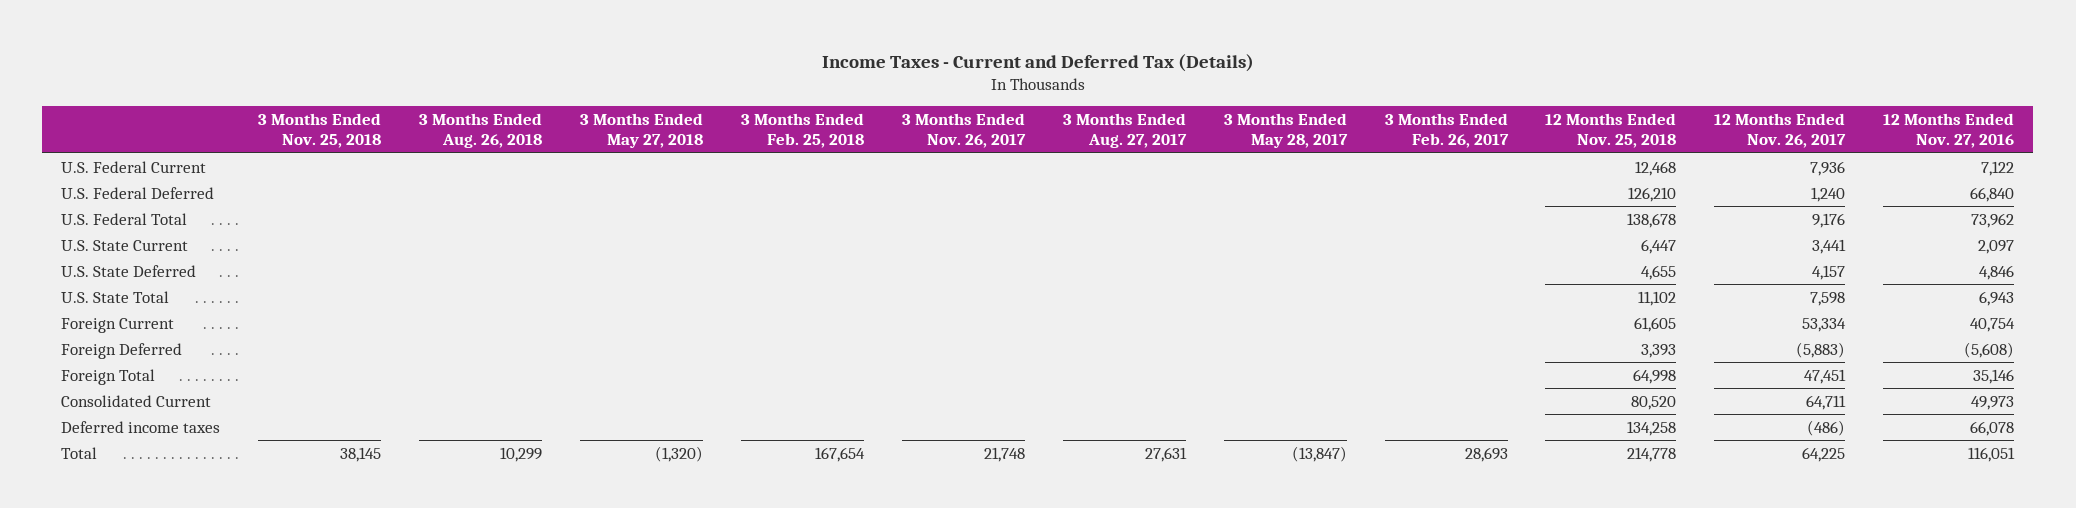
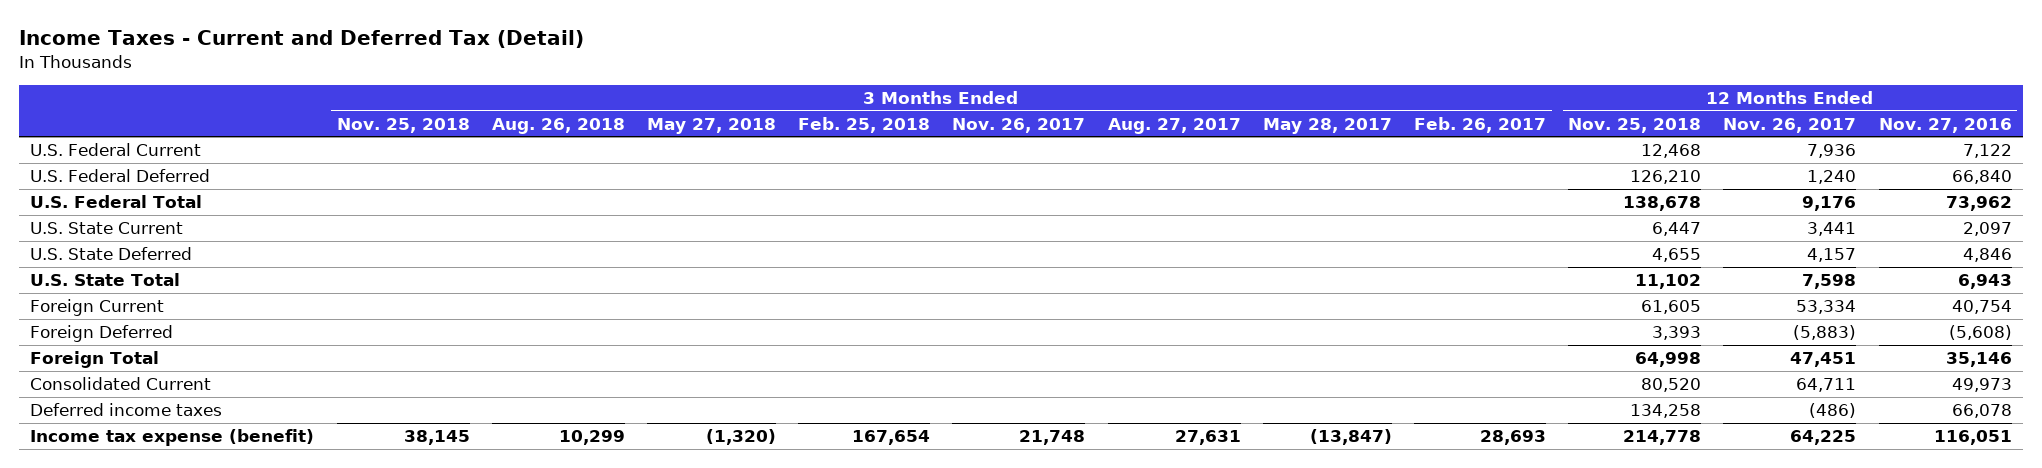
[821,53,1254,72] Income Taxes - Current and Deferred Tax (Details) -> [19,30,585,49] Income Taxes - Current and Deferred Tax (Detail)
[61,446,98,459] Total -> [30,428,315,446] Income tax expense (benefit)

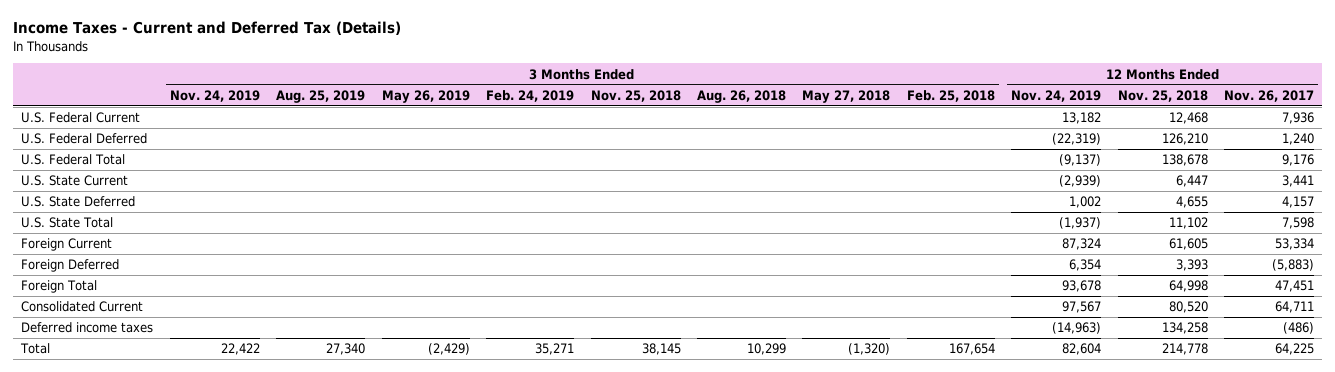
[19,30,585,49] Income Taxes - Current and Deferred Tax (Detail) -> [13,21,402,36] Income Taxes - Current and Deferred Tax (Details)
[952,117,1086,133] Nov. 26, 2017 -> none
[1107,117,1241,134] Aug. 27, 2017 -> none
[1262,117,1392,134] May 28, 2017 -> none
[1413,116,1546,133] Feb. 26, 2017 -> none
[1878,117,2012,133] Nov. 27, 2016 -> none
none -> [169,89,260,102] Nov. 24, 2019
none -> [276,89,366,103] Aug. 25, 2019
none -> [381,89,470,103] May 26, 2019
none -> [486,89,575,102] Feb. 24, 2019
none -> [1011,89,1102,102] Nov. 24, 2019
[30,428,315,446] Income tax expense (benefit) -> [20,343,51,355] Total

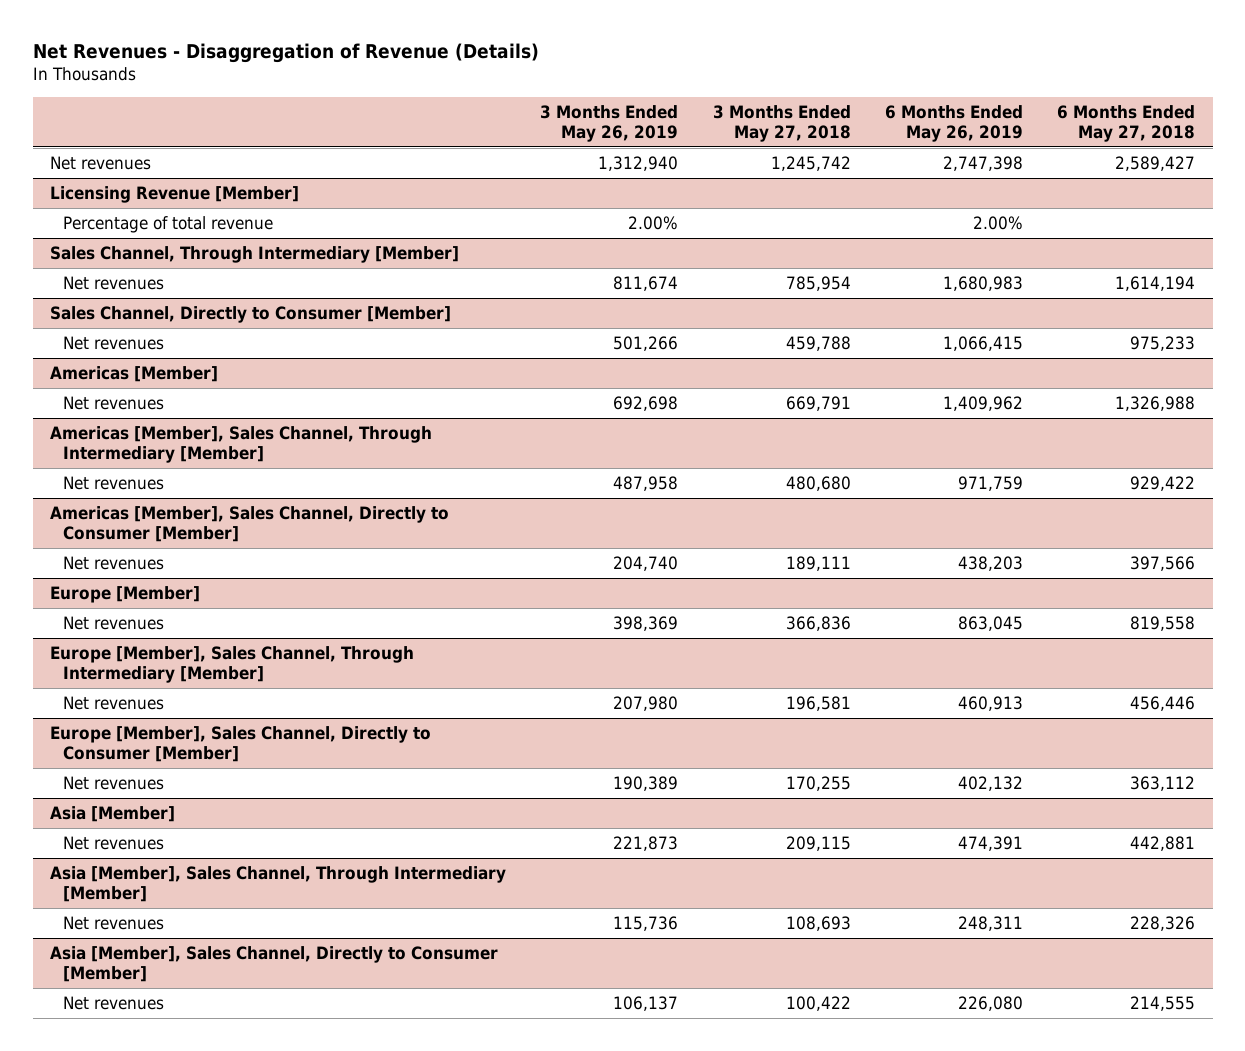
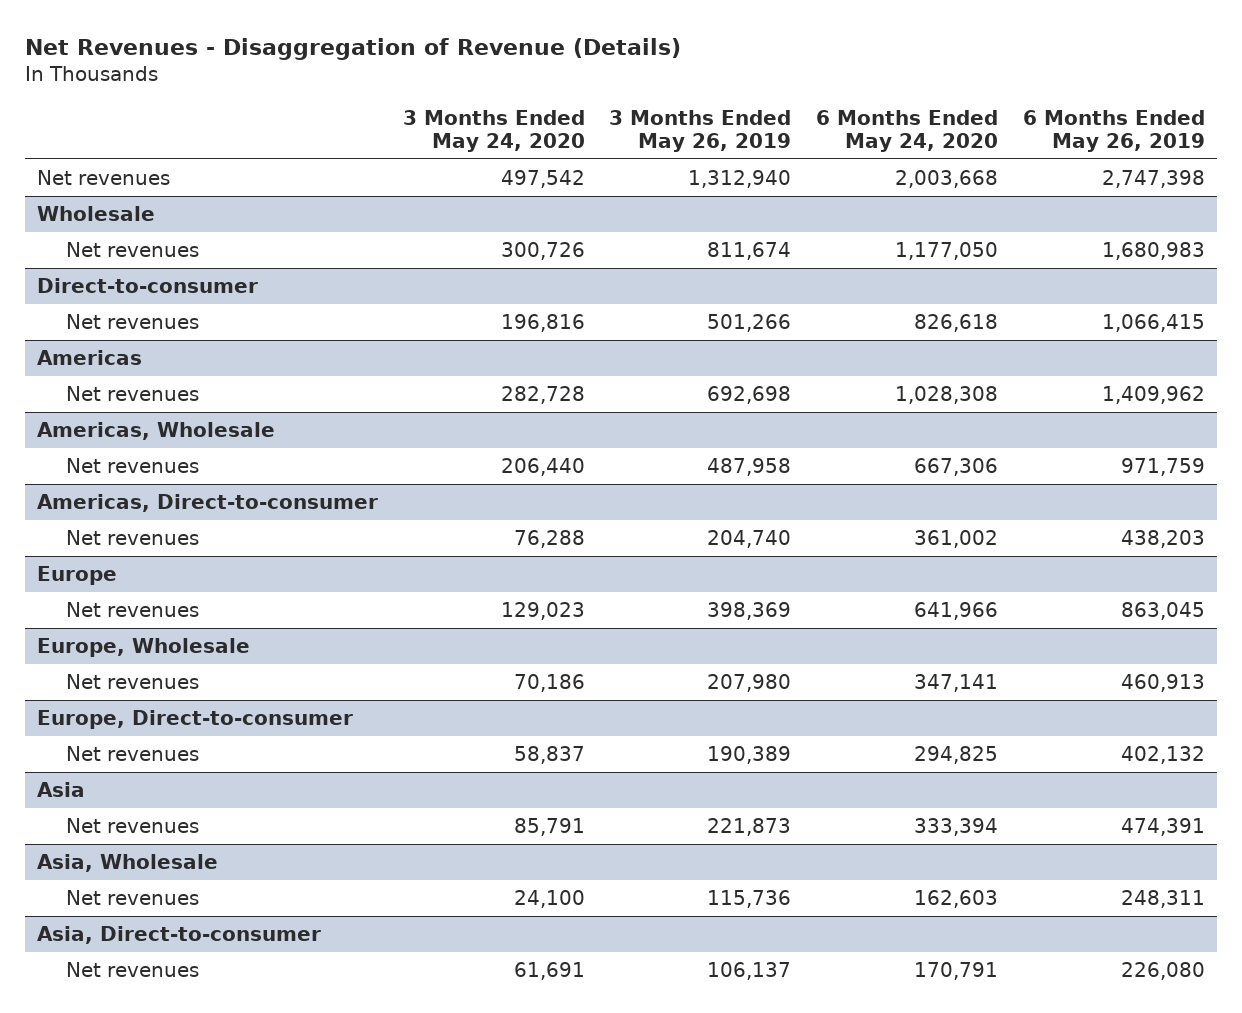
[712,104,851,142] 3 Months Ended May 27, 2018 -> none
[1057,104,1196,142] 6 Months Ended May 27, 2018 -> none
none -> [402,110,585,153] 3 Months Ended May 24, 2020
none -> [816,110,999,153] 6 Months Ended May 24, 2020
[49,185,299,203] Licensing Revenue [Member] -> none
[63,215,274,233] Percentage of total revenue -> none
[49,245,459,263] Sales Channel, Through Intermediary [Member] -> [37,205,156,221] Wholesale
[49,305,451,323] Sales Channel, Directly to Consumer [Member] -> [37,277,259,293] Direct-to-consumer
[49,365,218,382] Americas [Member] -> [37,349,143,365] Americas
[49,425,432,464] Americas [Member], Sales Channel, Through Intermediary [Member] -> none
none -> [37,421,276,440] Americas, Wholesale
[49,505,449,543] Americas [Member], Sales Channel, Directly to Consumer [Member] -> none
none -> [37,493,379,512] Americas, Direct-to-consumer
[49,585,200,603] Europe [Member] -> [37,565,118,585] Europe
[49,645,414,684] Europe [Member], Sales Channel, Through Intermediary [Member] -> none
none -> [37,637,251,657] Europe, Wholesale
[49,725,431,763] Europe [Member], Sales Channel, Directly to Consumer [Member] -> none
none -> [37,709,354,729] Europe, Direct-to-consumer
[49,805,175,822] Asia [Member] -> [37,781,86,797] Asia
[49,865,506,903] Asia [Member], Sales Channel, Through Intermediary [Member] -> none
none -> [37,853,219,872] Asia, Wholesale
[49,945,498,983] Asia [Member], Sales Channel, Directly to Consumer [Member] -> none
none -> [37,925,322,944] Asia, Direct-to-consumer

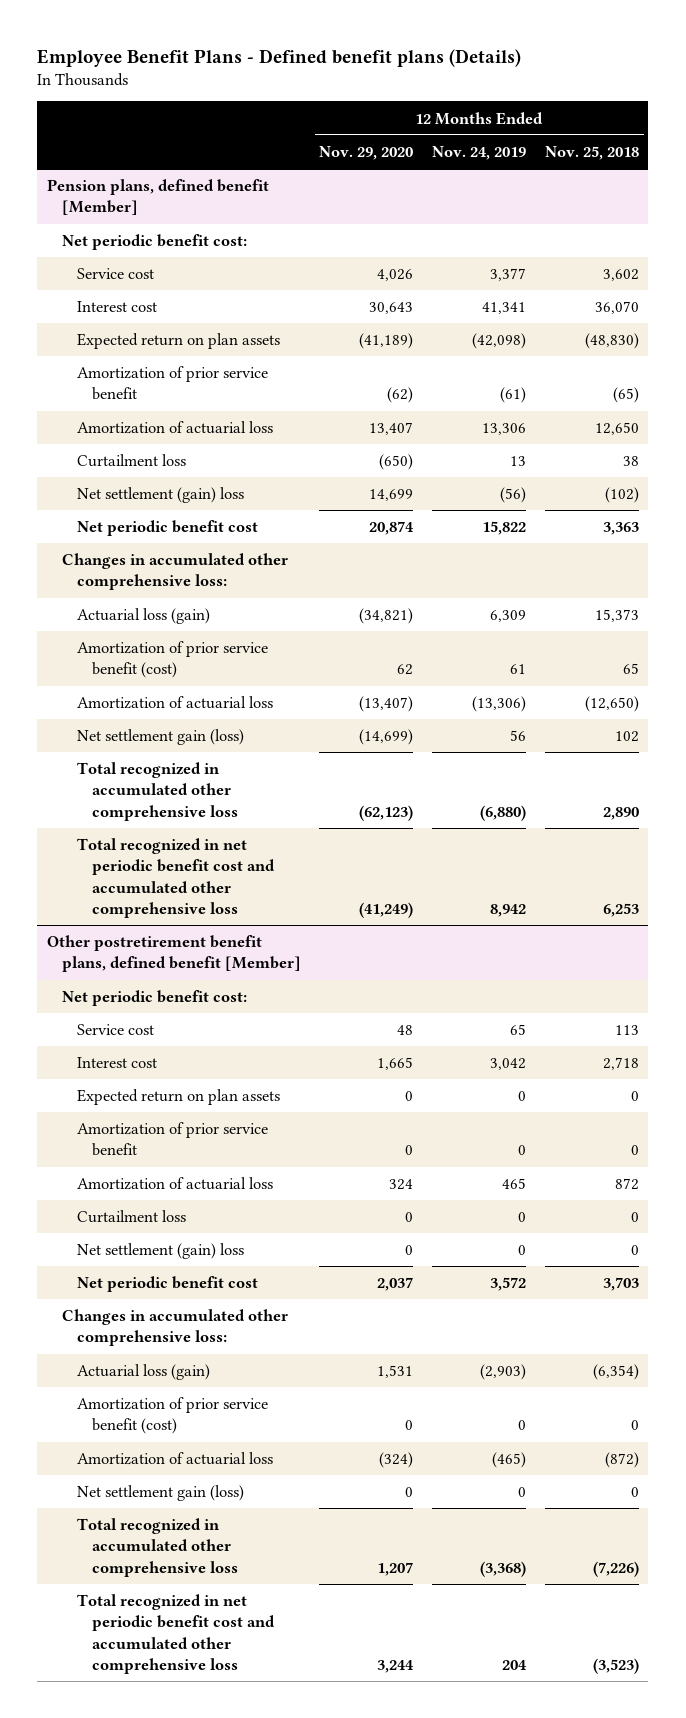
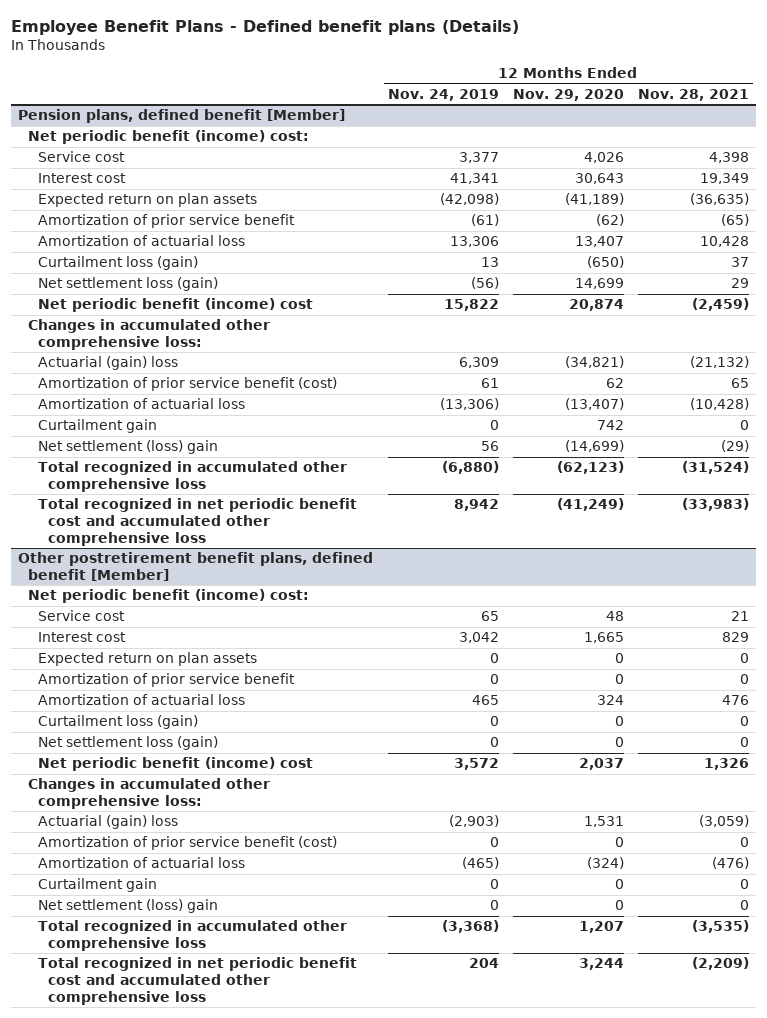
[545,145,640,160] Nov. 25, 2018 -> none
none -> [638,89,750,102] Nov. 28, 2021
[61,234,247,251] Net periodic benefit cost: -> [28,130,310,145] Net periodic benefit (income) cost:
[76,454,186,468] Curtailment loss -> [37,256,198,271] Curtailment loss (gain)
[76,487,244,504] Net settlement (gain) loss -> [37,277,218,292] Net settlement loss (gain)
[76,520,258,537] Net periodic benefit cost -> [37,298,313,313] Net periodic benefit (income) cost
[76,608,210,625] Actuarial loss (gain) -> [37,356,178,371] Actuarial (gain) loss
none -> [37,419,157,434] Curtailment gain
[76,729,244,746] Net settlement gain (loss) -> [37,440,218,455] Net settlement (loss) gain
[61,990,247,1007] Net periodic benefit cost: -> [28,589,310,604] Net periodic benefit (income) cost:
[76,1210,186,1224] Curtailment loss -> [37,715,198,730] Curtailment loss (gain)
[76,1243,244,1260] Net settlement (gain) loss -> [37,736,218,751] Net settlement loss (gain)
[76,1276,258,1293] Net periodic benefit cost -> [37,757,313,772] Net periodic benefit (income) cost
[76,1364,210,1381] Actuarial loss (gain) -> [37,815,178,830] Actuarial (gain) loss
none -> [37,878,157,893] Curtailment gain
[76,1485,244,1502] Net settlement gain (loss) -> [37,899,218,914] Net settlement (loss) gain

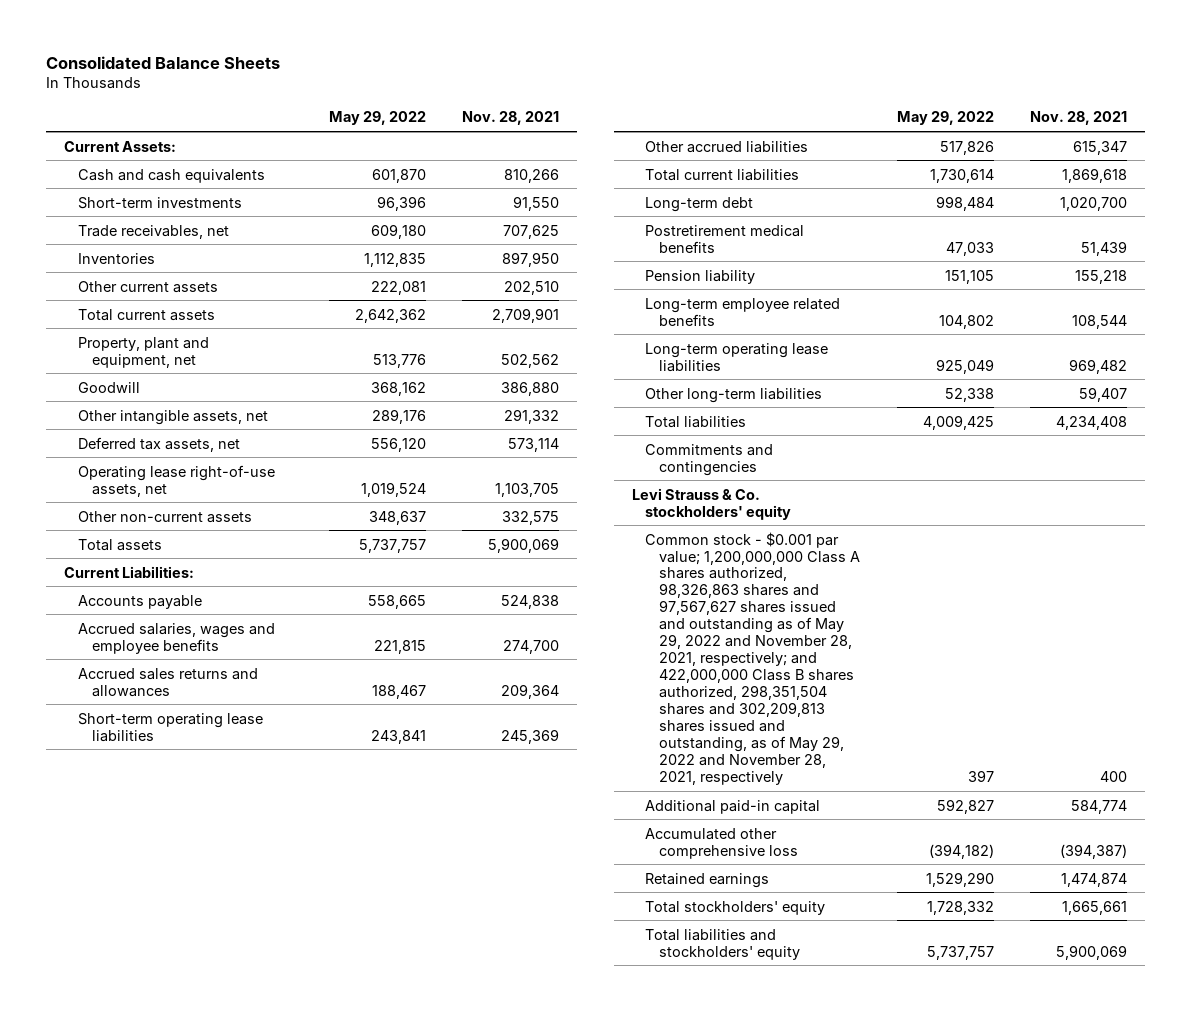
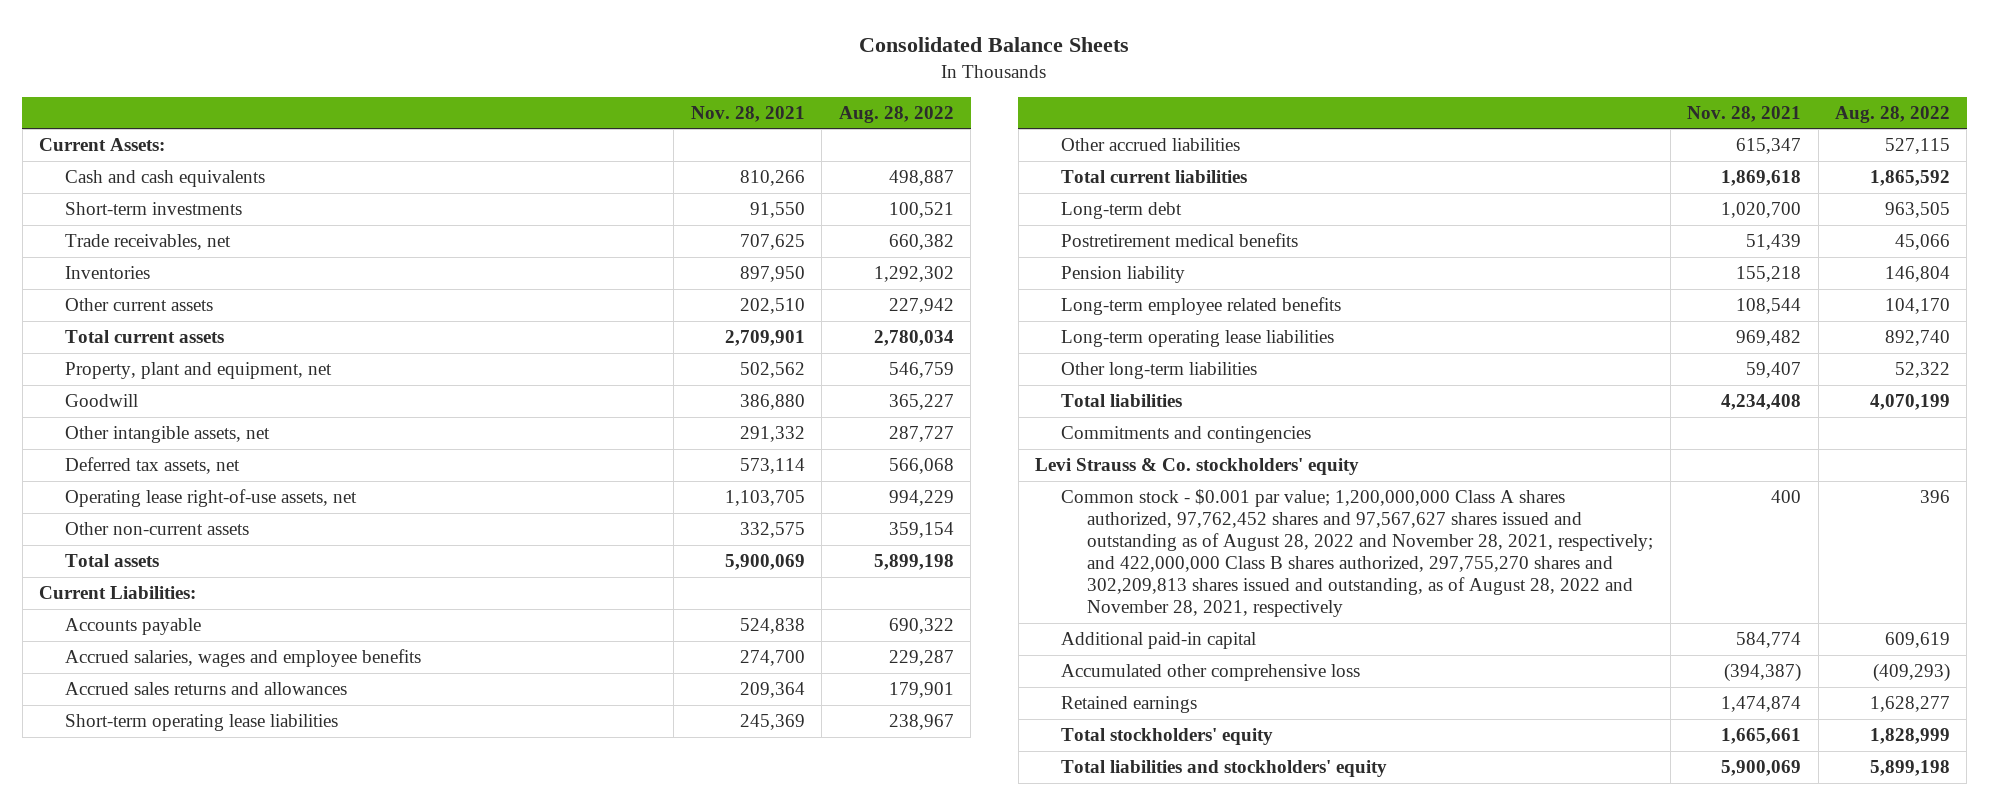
[329,111,427,126] May 29, 2022 -> none
none -> [838,105,954,123] Aug. 28, 2022
[645,531,861,786] Common stock - $0.001 par value; 1,200,000,000 Class A shares authorized, 98,326,863 shares and 97,567,627 shares issued and outstanding as of May 29, 2022 and November 28, 2021, respectively; and 422,000,000 Class B shares authorized, 298,351,504 shares and 302,209,813 shares issued and outstanding, as of May 29, 2022 and November 28, 2021, respectively -> [1061,488,1654,618] Common stock - $0.001 par value; 1,200,000,000 Class A shares authorized, 97,762,452 shares and 97,567,627 shares issued and outstanding as of August 28, 2022 and November 28, 2021, respectively; and 422,000,000 Class B shares authorized, 297,755,270 shares and 302,209,813 shares issued and outstanding, as of August 28, 2022 and November 28, 2021, respectively

